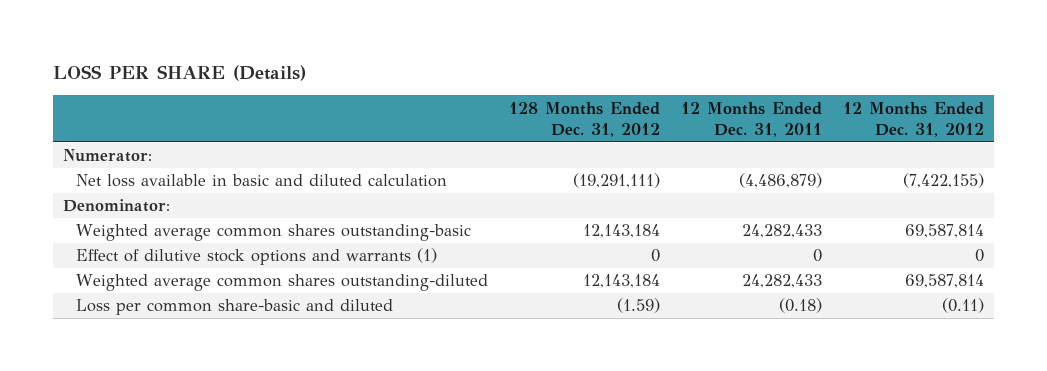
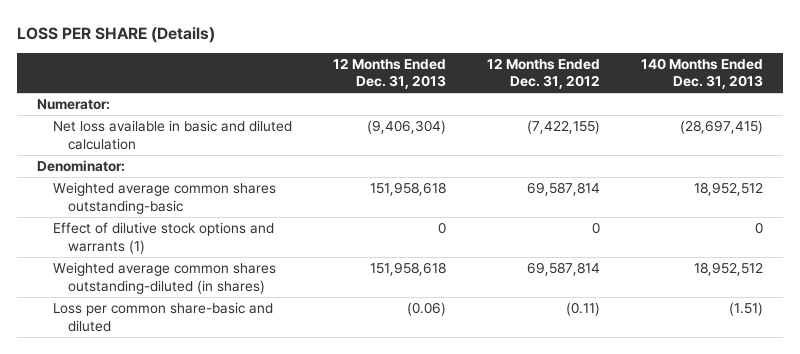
[509,101,661,137] 128 Months Ended Dec. 31, 2012 -> none
[681,101,823,137] 12 Months Ended Dec. 31, 2011 -> none
none -> [332,57,446,90] 12 Months Ended Dec. 31, 2013
none -> [640,57,763,90] 140 Months Ended Dec. 31, 2013
[76,274,489,292] Weighted average common shares outstanding-diluted -> [52,261,276,294] Weighted average common shares outstanding-diluted (in shares)

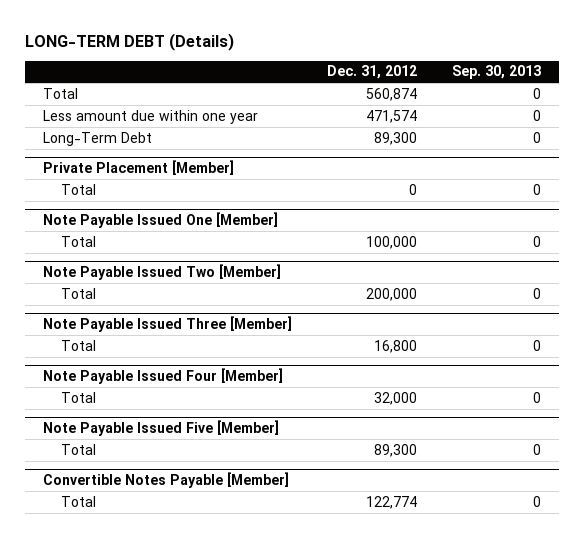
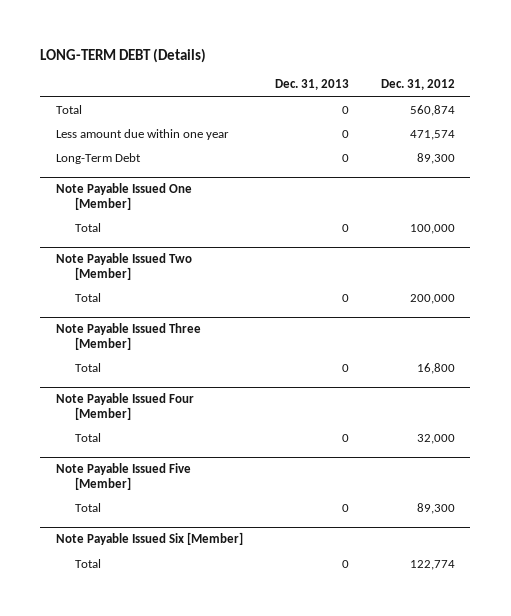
[452,65,542,80] Sep. 30, 2013 -> none
none -> [274,79,349,91] Dec. 31, 2013
[42,160,234,176] Private Placement [Member] -> none
[60,183,96,195] Total -> none
[42,472,289,489] Convertible Notes Payable [Member] -> none
none -> [56,532,244,546] Note Payable Issued Six [Member]

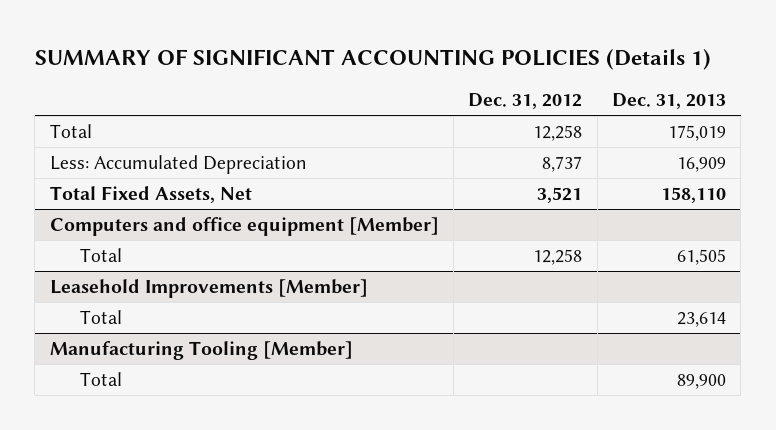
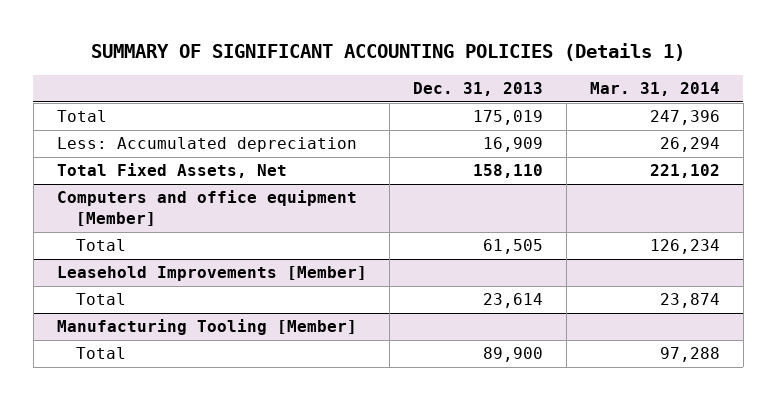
[468,92,583,109] Dec. 31, 2012 -> none
none -> [589,81,720,96] Mar. 31, 2014
[49,154,307,174] Less: Accumulated Depreciation -> [56,137,357,153] Less: Accumulated depreciation

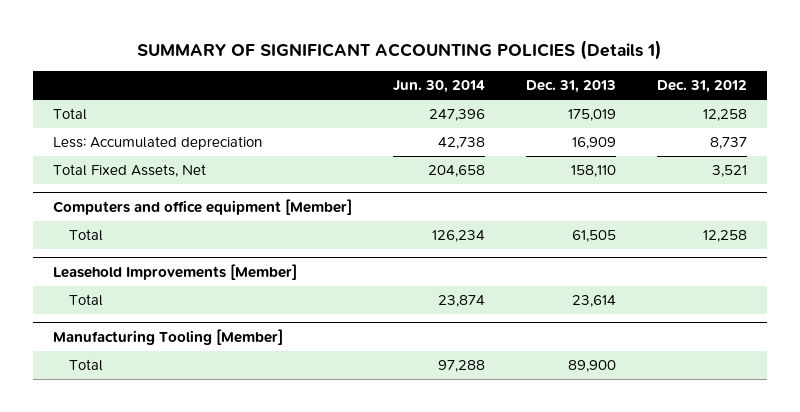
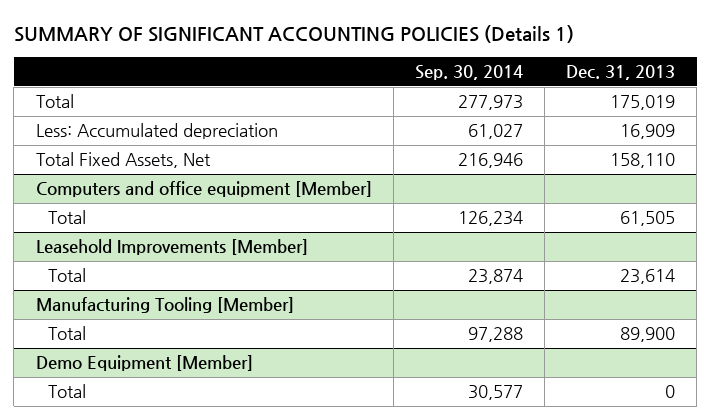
[393,80,486,94] Jun. 30, 2014 -> none
[656,80,747,94] Dec. 31, 2012 -> none
none -> [414,64,523,80] Sep. 30, 2014
none -> [35,355,253,372] Demo Equipment [Member]
none -> [47,384,86,399] Total

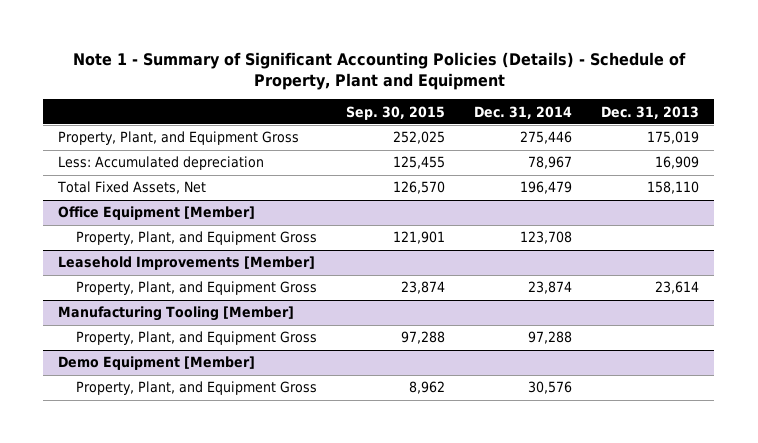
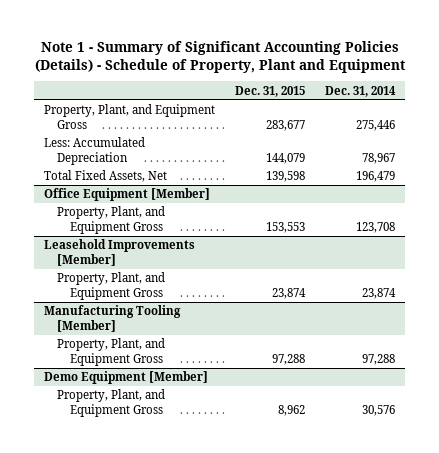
[346,105,446,120] Sep. 30, 2015 -> none
[601,105,700,119] Dec. 31, 2013 -> none
none -> [235,85,306,97] Dec. 31, 2015
[58,156,265,171] Less: Accumulated depreciation -> [44,137,146,165] Less: Accumulated Depreciation

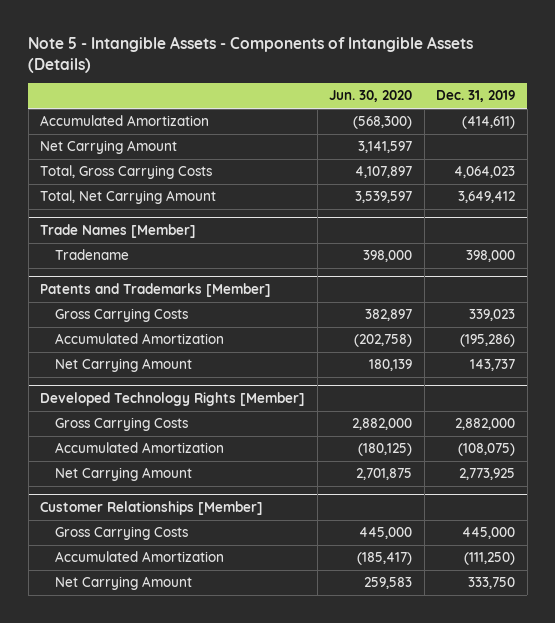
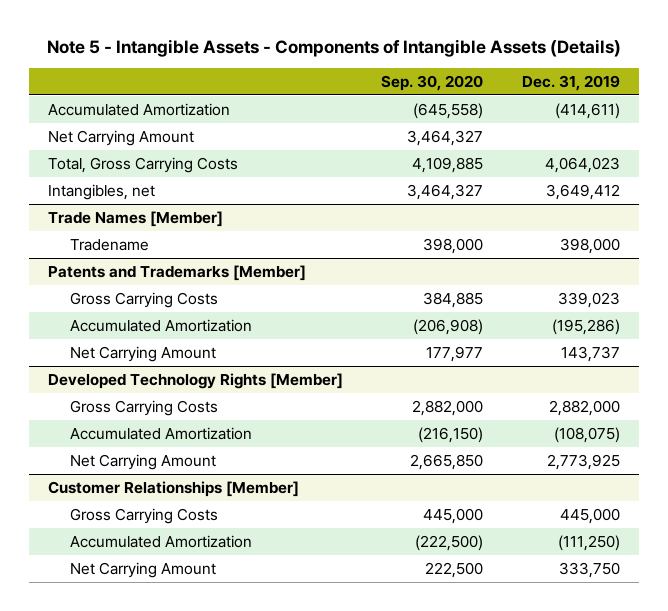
[329,90,413,103] Jun. 30, 2020 -> none
none -> [381,75,484,92] Sep. 30, 2020
[40,190,217,205] Total, Net Carrying Amount -> [48,183,156,200] Intangibles, net

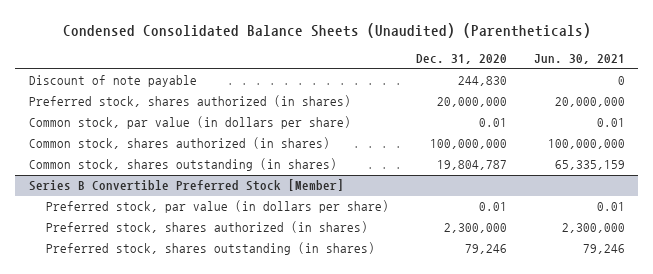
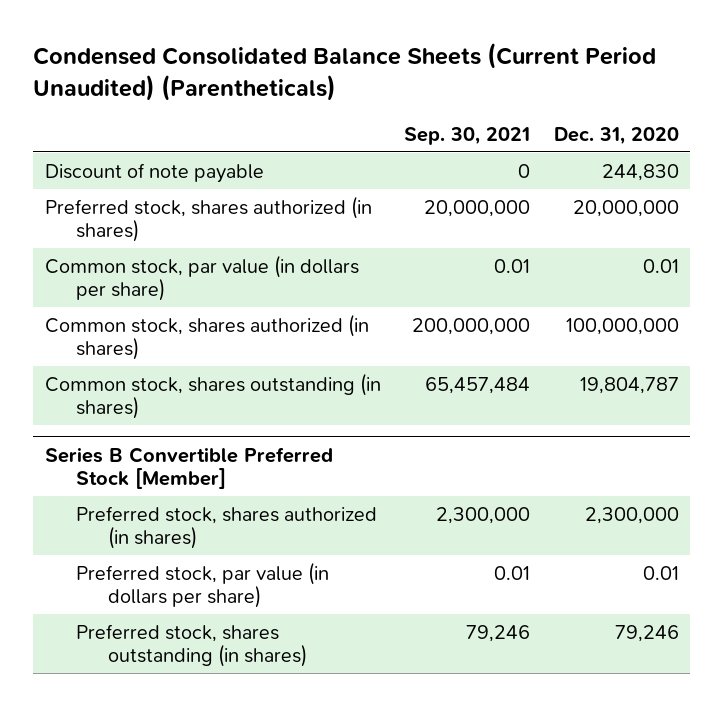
[62,23,591,39] Condensed Consolidated Balance Sheets (Unaudited) (Parentheticals) -> [32,43,656,101] Condensed Consolidated Balance Sheets (Current Period Unaudited) (Parentheticals)
[533,54,625,65] Jun. 30, 2021 -> none
none -> [404,126,531,145] Sep. 30, 2021
[45,200,389,214] Preferred stock, par value (in dollars per share) -> [76,561,330,609] Preferred stock, par value (in dollars per share)

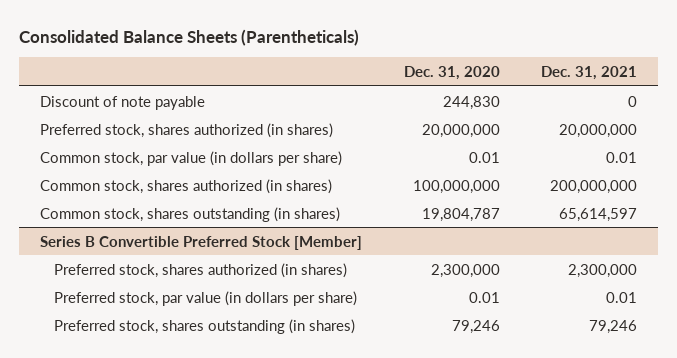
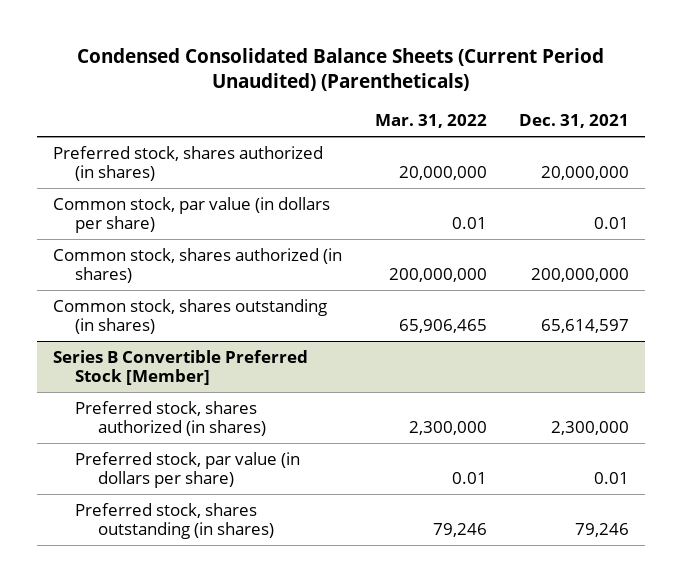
[19,28,360,46] Consolidated Balance Sheets (Parentheticals) -> [77,47,605,92] Condensed Consolidated Balance Sheets (Current Period Unaudited) (Parentheticals)
[403,66,500,81] Dec. 31, 2020 -> none
none -> [374,114,487,129] Mar. 31, 2022
[40,95,206,110] Discount of note payable -> none

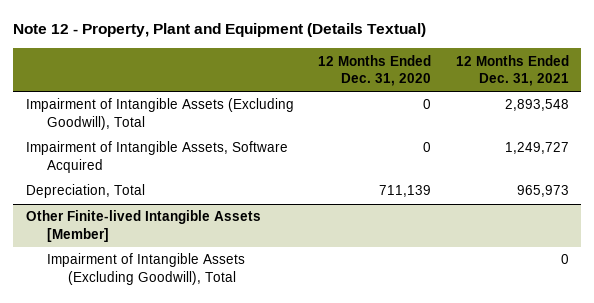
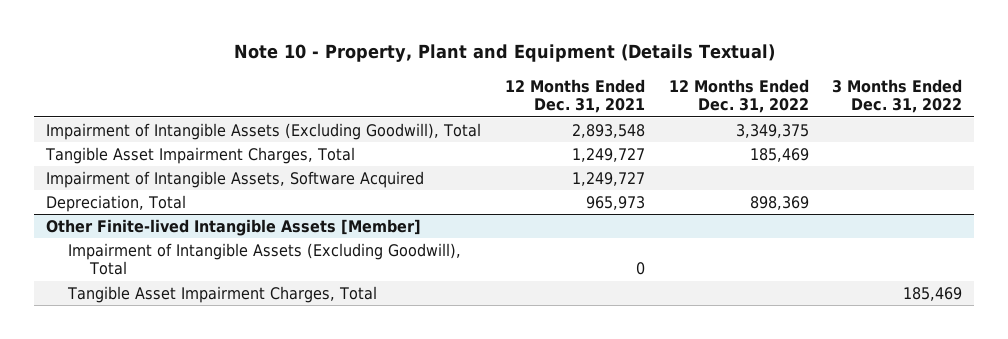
[13,23,427,38] Note 12 - Property, Plant and Equipment (Details Textual) -> [234,44,776,63] Note 10 - Property, Plant and Equipment (Details Textual)
[318,54,432,87] 12 Months Ended Dec. 31, 2020 -> none
none -> [668,79,809,114] 12 Months Ended Dec. 31, 2022
none -> [832,79,963,114] 3 Months Ended Dec. 31, 2022
none -> [44,146,355,164] Tangible Asset Impairment Charges, Total
none -> [66,285,377,303] Tangible Asset Impairment Charges, Total

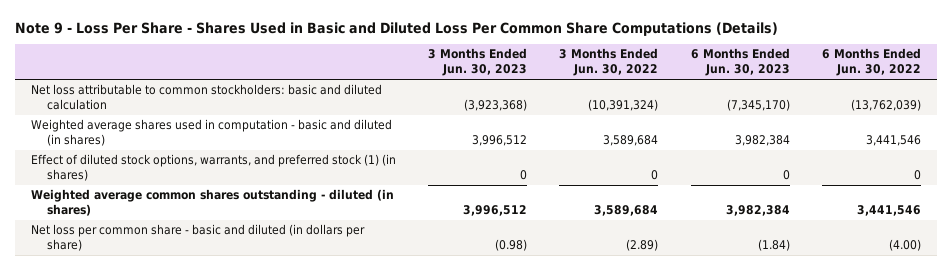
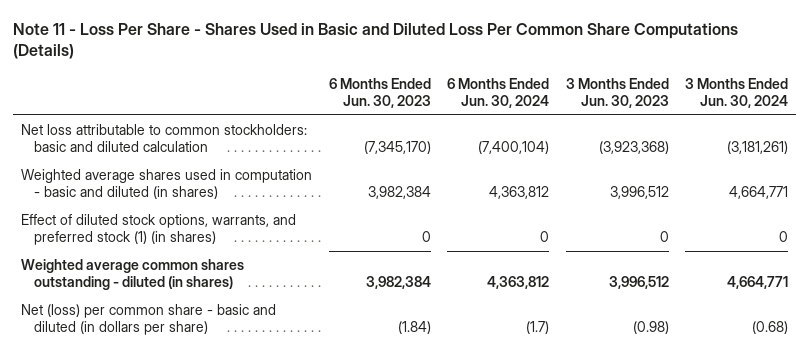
[14,21,778,36] Note 9 - Loss Per Share - Shares Used in Basic and Diluted Loss Per Common Share Computations (Details) -> [13,22,739,60] Note 11 - Loss Per Share - Shares Used in Basic and Diluted Loss Per Common Share Computations (Details)
[559,48,659,77] 3 Months Ended Jun. 30, 2022 -> none
[821,48,921,77] 6 Months Ended Jun. 30, 2022 -> none
none -> [447,77,550,109] 6 Months Ended Jun. 30, 2024
none -> [684,77,788,109] 3 Months Ended Jun. 30, 2024
[30,224,365,252] Net loss per common share - basic and diluted (in dollars per share) -> [21,303,277,336] Net (loss) per common share - basic and diluted (in dollars per share)

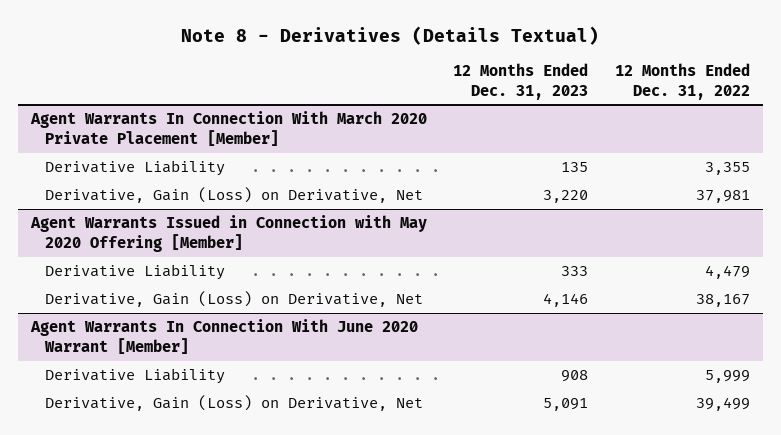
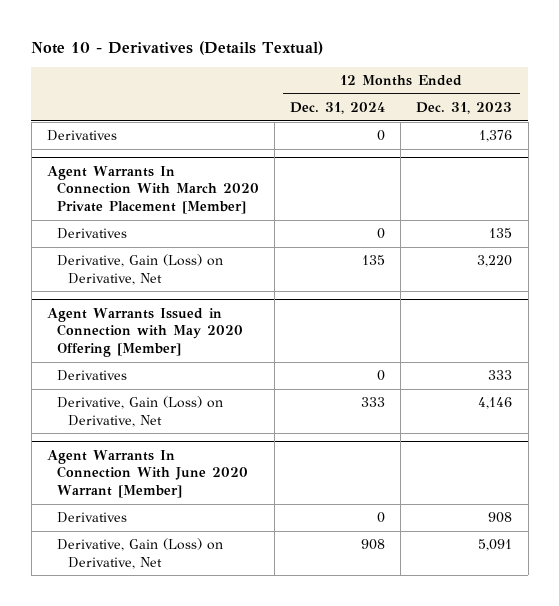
[181,25,600,45] Note 8 - Derivatives (Details Textual) -> [31,40,324,55] Note 10 - Derivatives (Details Textual)
[614,63,750,100] 12 Months Ended Dec. 31, 2022 -> none
none -> [290,102,386,115] Dec. 31, 2024
none -> [46,130,117,142] Derivatives
[45,160,226,177] Derivative Liability -> [57,228,128,240] Derivatives
[45,264,226,281] Derivative Liability -> [57,370,128,382] Derivatives
[45,368,226,385] Derivative Liability -> none
none -> [57,512,128,524] Derivatives

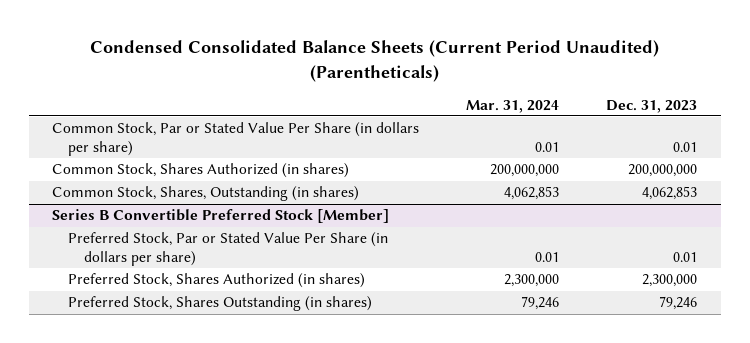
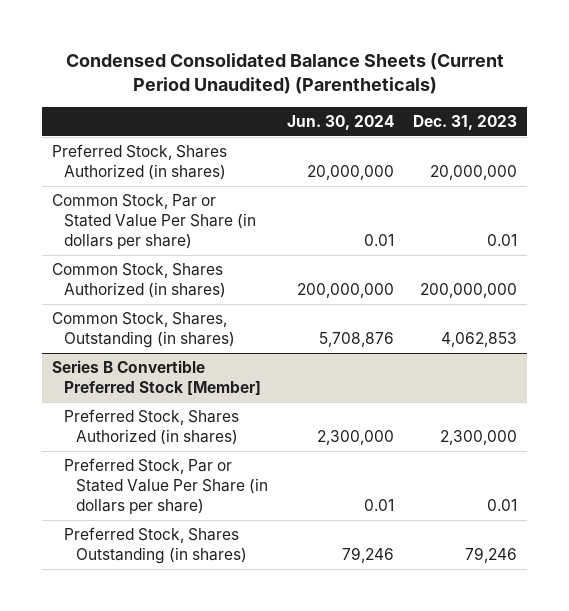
[466,99,560,113] Mar. 31, 2024 -> none
none -> [287,114,395,130] Jun. 30, 2024
none -> [51,144,227,181] Preferred Stock, Shares Authorized (in shares)
[68,232,389,267] Preferred Stock, Par or Stated Value Per Share (in dollars per share) -> [63,458,268,515] Preferred Stock, Par or Stated Value Per Share (in dollars per share)

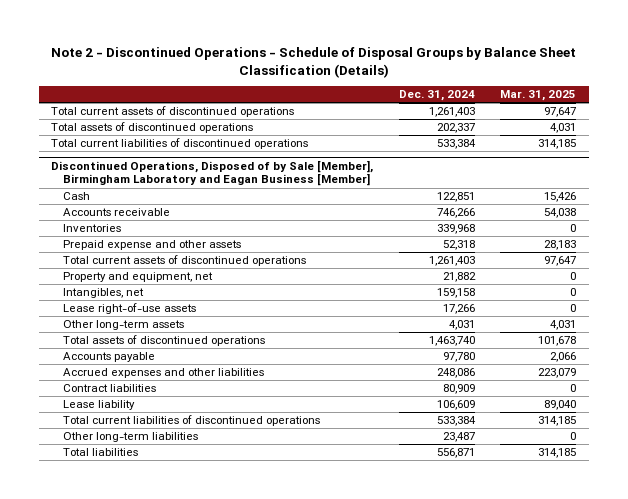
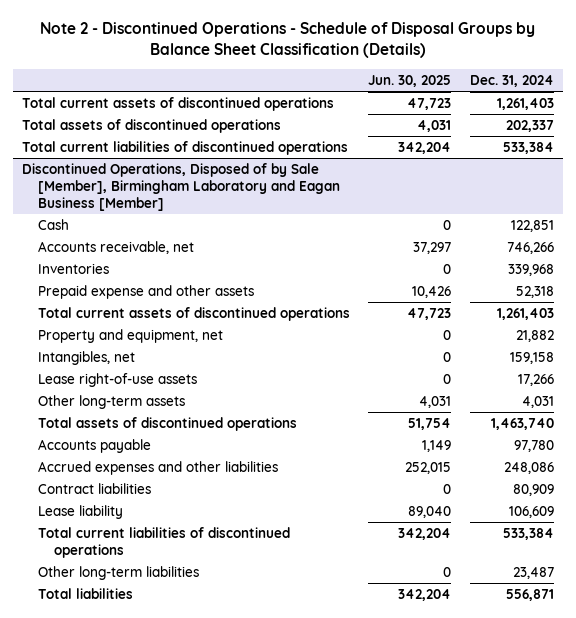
[500,90,577,102] Mar. 31, 2025 -> none
none -> [368,74,452,87] Jun. 30, 2025
[63,208,171,217] Accounts receivable -> [38,240,195,254] Accounts receivable, net

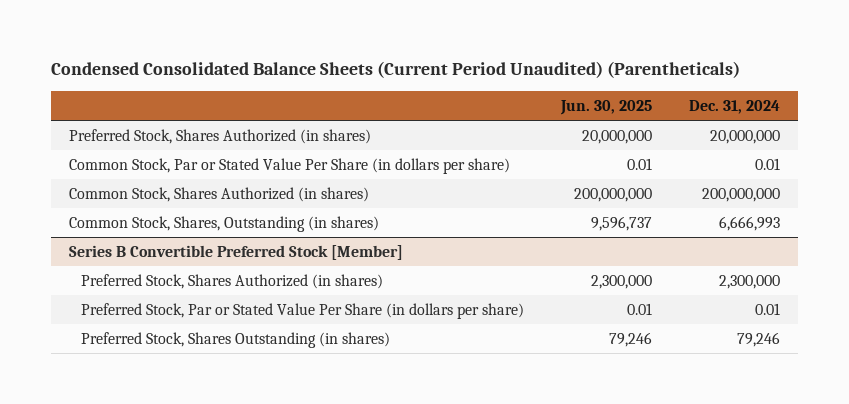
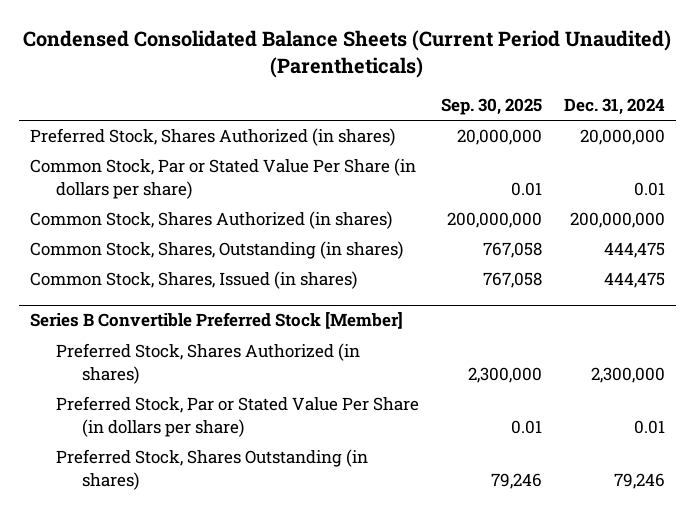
[560,99,653,115] Jun. 30, 2025 -> none
none -> [440,98,542,116] Sep. 30, 2025
[719,215,781,231] 6,666,993 -> [603,242,665,259] 444,475
none -> [30,271,358,290] Common Stock, Shares, Issued (in shares)

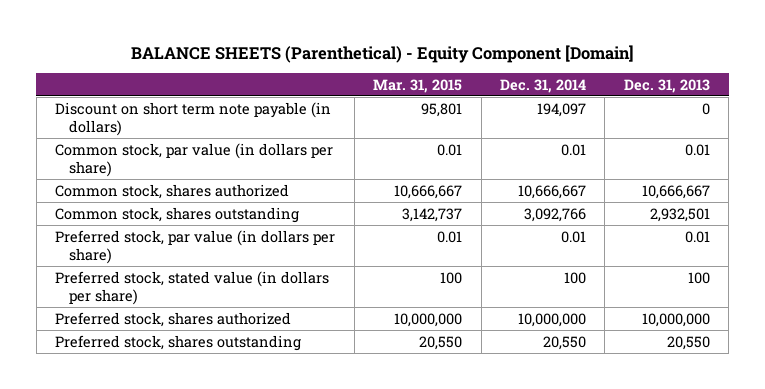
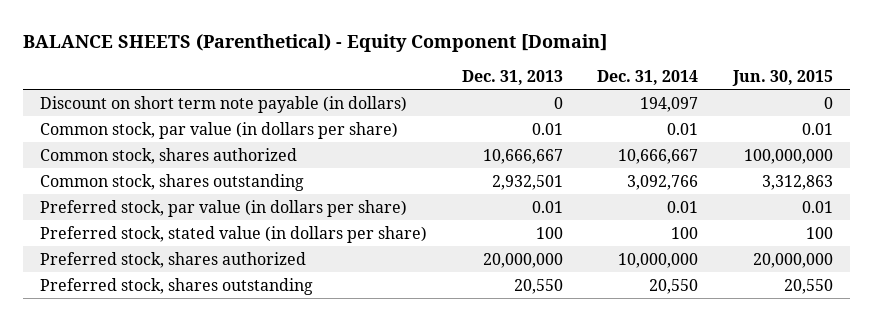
[373,78,463,93] Mar. 31, 2015 -> none
none -> [731,70,833,87] Jun. 30, 2015
[641,312,710,327] 10,000,000 -> [482,252,563,268] 20,000,000

